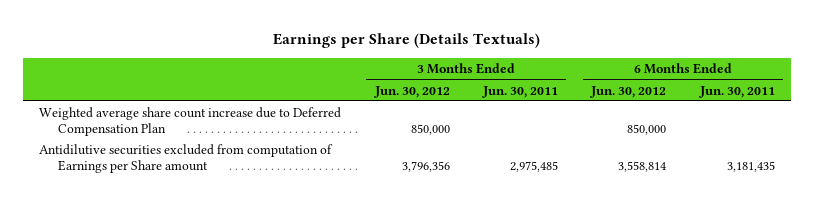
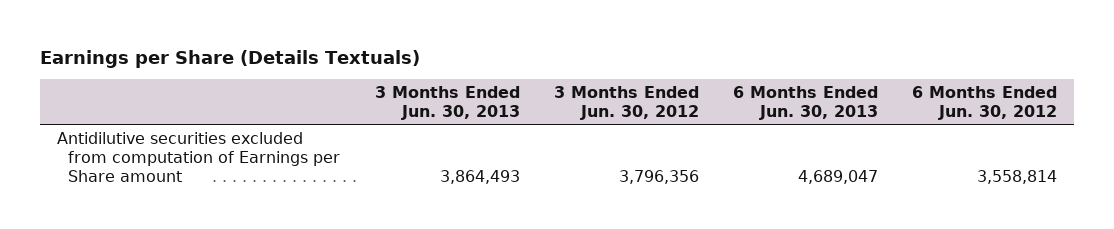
[481,85,558,98] Jun. 30, 2011 -> none
[698,85,775,98] Jun. 30, 2011 -> none
none -> [374,85,520,120] 3 Months Ended Jun. 30, 2013
none -> [732,85,878,120] 6 Months Ended Jun. 30, 2013
[39,107,342,137] Weighted average share count increase due to Deferred Compensation Plan -> none

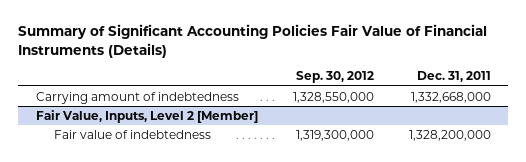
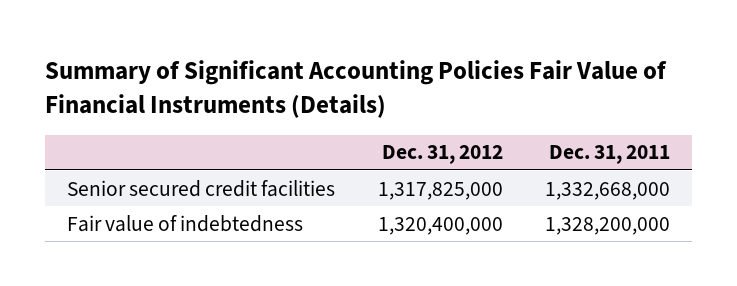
[295,71,374,84] Sep. 30, 2012 -> none
none -> [381,145,503,165] Dec. 31, 2012
[35,109,258,123] Fair Value, Inputs, Level 2 [Member] -> none
[35,91,239,104] Carrying amount of indebtedness -> [66,179,335,197] Senior secured credit facilities

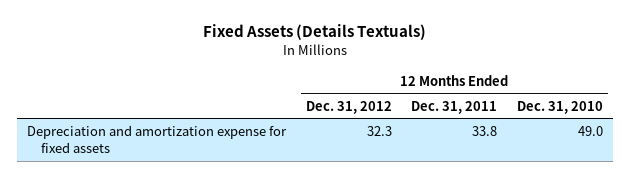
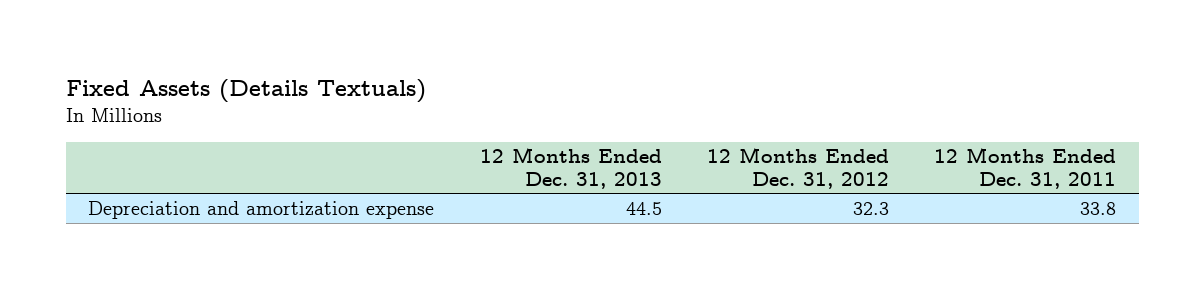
[516,100,603,114] Dec. 31, 2010 -> none
none -> [479,146,662,189] 12 Months Ended Dec. 31, 2013
[26,125,287,154] Depreciation and amortization expense for fixed assets -> [88,201,435,220] Depreciation and amortization expense

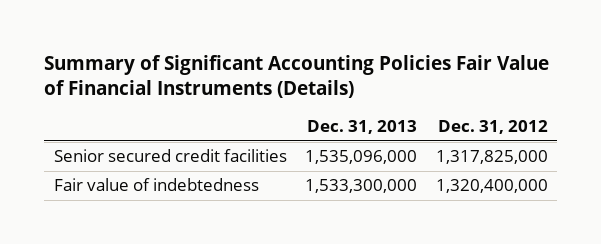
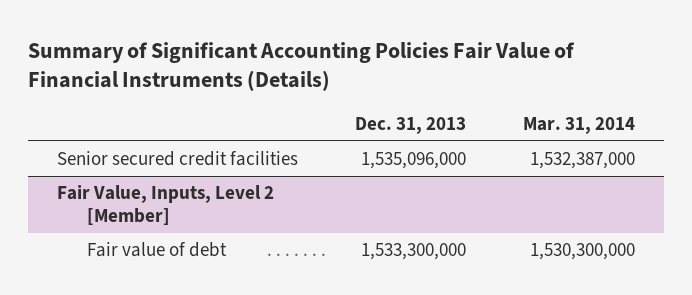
[437,120,548,135] Dec. 31, 2012 -> none
none -> [523,116,636,134] Mar. 31, 2014
none -> [56,185,274,226] Fair Value, Inputs, Level 2 [Member]
[53,178,259,192] Fair value of indebtedness -> [86,242,227,258] Fair value of debt

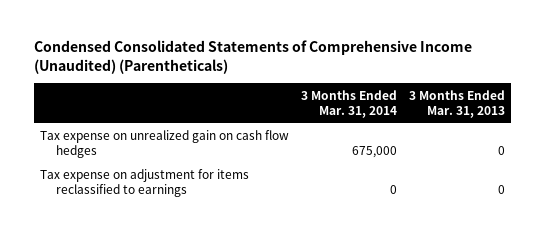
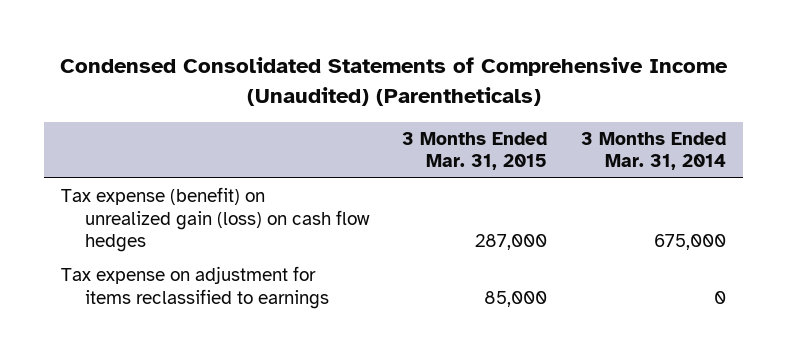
[409,89,506,118] 3 Months Ended Mar. 31, 2013 -> none
none -> [402,131,548,171] 3 Months Ended Mar. 31, 2015
[39,129,289,158] Tax expense on unrealized gain on cash flow hedges -> [61,187,370,253] Tax expense (benefit) on unrealized gain (loss) on cash flow hedges

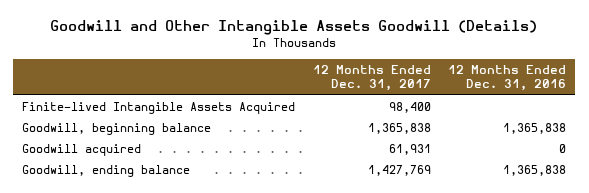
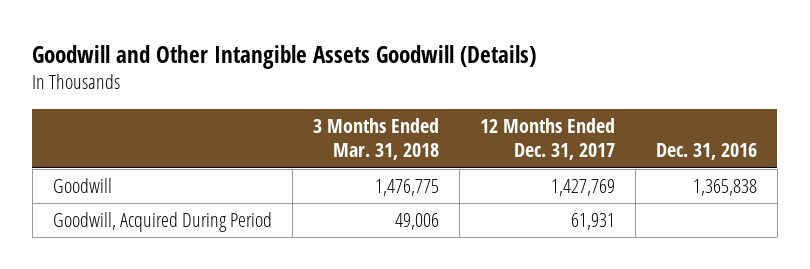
[448,64,567,92] 12 Months Ended Dec. 31, 2016 -> none
none -> [312,117,439,161] 3 Months Ended Mar. 31, 2018
none -> [655,143,757,161] Dec. 31, 2016
[22,102,296,115] Finite-lived Intangible Assets Acquired -> none
[22,165,191,178] Goodwill, ending balance -> none
[22,123,212,136] Goodwill, beginning balance -> [52,178,112,194] Goodwill
[367,123,431,135] 1,365,838 -> [550,179,615,197] 1,427,769
[22,144,142,157] Goodwill acquired -> [52,212,272,233] Goodwill, Acquired During Period

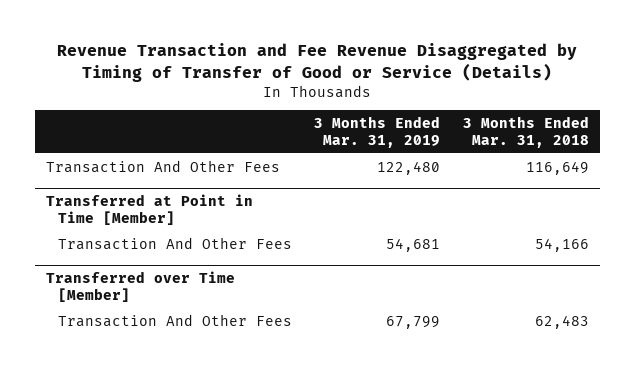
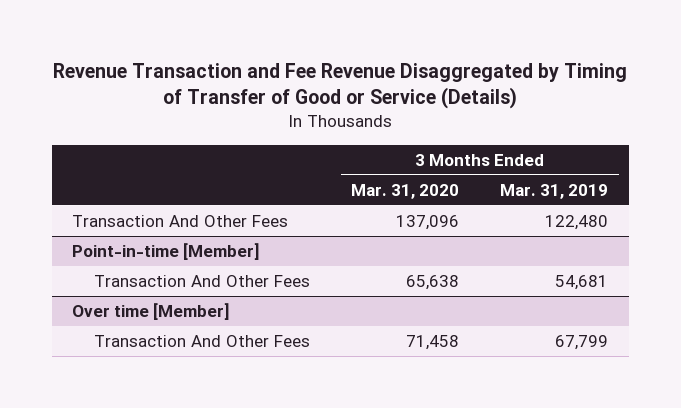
[462,116,589,148] 3 Months Ended Mar. 31, 2018 -> none
none -> [351,183,460,199] Mar. 31, 2020
[45,194,253,225] Transferred at Point in Time [Member] -> [72,243,261,261] Point-in-time [Member]
[45,271,235,302] Transferred over Time [Member] -> [72,303,231,321] Over time [Member]

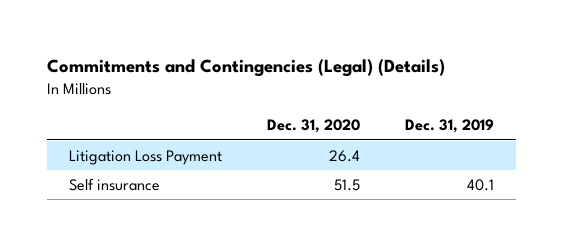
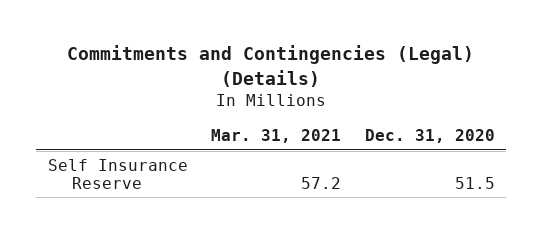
[404,119,494,134] Dec. 31, 2019 -> none
none -> [211,129,342,144] Mar. 31, 2021
[69,150,223,166] Litigation Loss Payment -> none
[69,178,161,192] Self insurance -> [47,158,188,189] Self Insurance Reserve

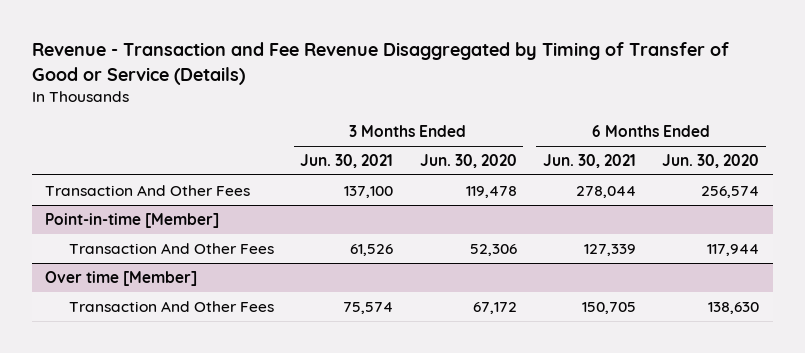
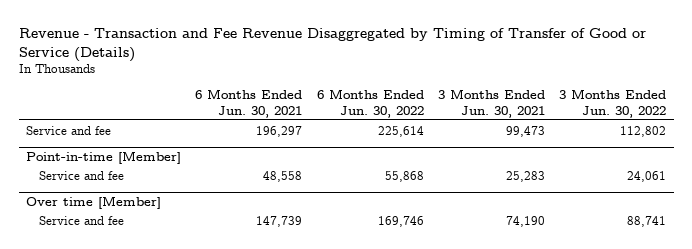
[419,153,517,168] Jun. 30, 2020 -> none
[662,153,760,168] Jun. 30, 2020 -> none
none -> [316,89,424,118] 6 Months Ended Jun. 30, 2022
none -> [559,89,667,118] 3 Months Ended Jun. 30, 2022
[45,184,251,196] Transaction And Other Fees -> none
none -> [25,125,111,135] Service and fee
[68,242,274,254] Transaction And Other Fees -> none
none -> [39,170,125,180] Service and fee
[68,300,274,312] Transaction And Other Fees -> none
none -> [39,215,125,225] Service and fee

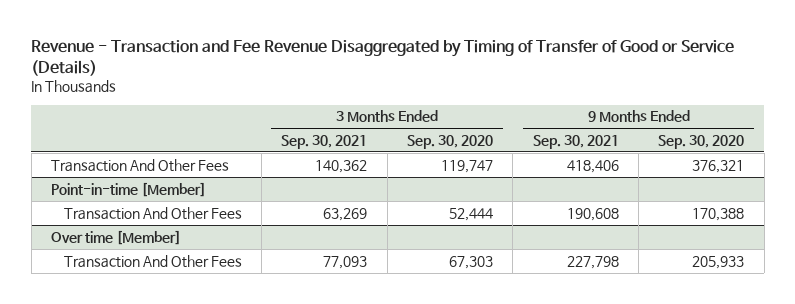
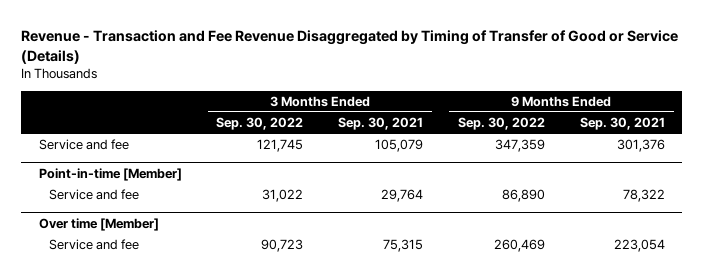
[406,134,493,149] Sep. 30, 2020 -> none
[658,134,745,149] Sep. 30, 2020 -> none
none -> [216,117,304,131] Sep. 30, 2022
none -> [458,117,546,131] Sep. 30, 2022
[51,158,230,172] Transaction And Other Fees -> none
none -> [38,139,129,151] Service and fee
[63,206,242,220] Transaction And Other Fees -> none
none -> [49,189,140,201] Service and fee
[63,254,242,268] Transaction And Other Fees -> none
none -> [49,239,140,251] Service and fee

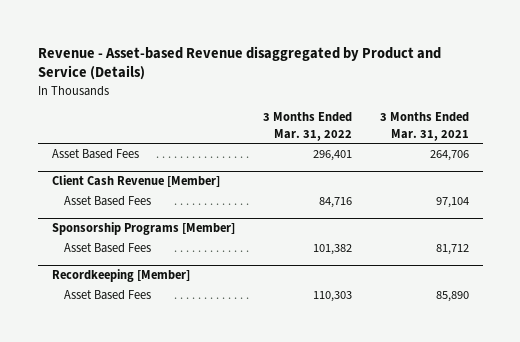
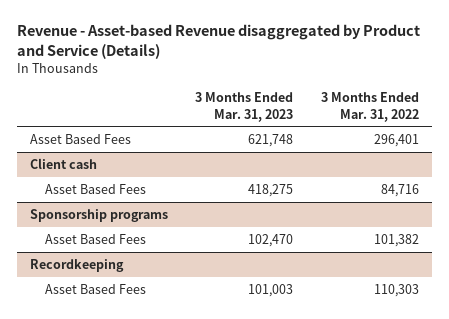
[379,112,469,141] 3 Months Ended Mar. 31, 2021 -> none
none -> [195,92,294,122] 3 Months Ended Mar. 31, 2023
[51,175,220,188] Client Cash Revenue [Member] -> [30,158,98,170] Client cash
[51,222,235,236] Sponsorship Programs [Member] -> [30,209,169,223] Sponsorship programs
[51,269,190,283] Recordkeeping [Member] -> [30,259,125,273] Recordkeeping

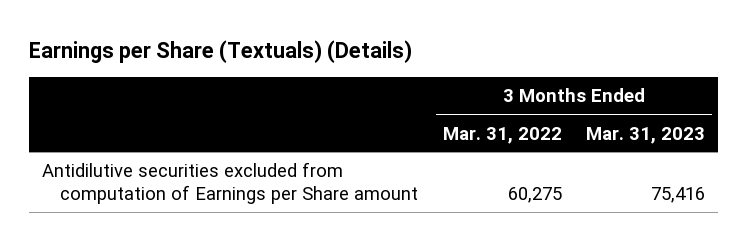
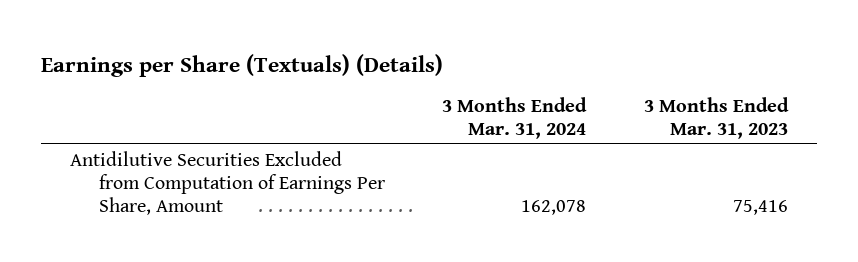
[442,126,562,144] Mar. 31, 2022 -> none
none -> [442,97,588,140] 3 Months Ended Mar. 31, 2024
[41,162,418,204] Antidilutive securities excluded from computation of Earnings per Share amount -> [69,150,385,216] Antidilutive Securities Excluded from Computation of Earnings Per Share, Amount

